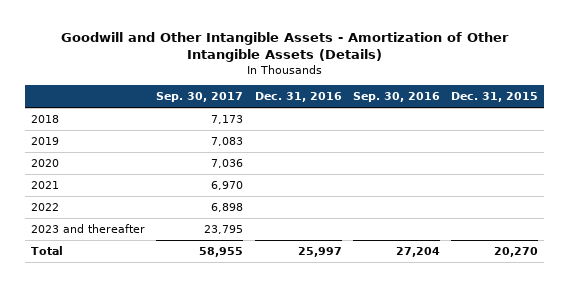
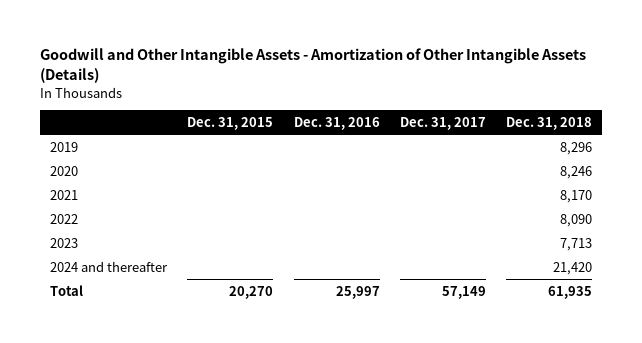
[156,92,244,103] Sep. 30, 2017 -> none
[352,92,440,103] Sep. 30, 2016 -> none
none -> [399,117,486,131] Dec. 31, 2017
none -> [505,117,592,131] Dec. 31, 2018
[30,114,59,123] 2018 -> none
none -> [50,237,79,248] 2023
[30,223,145,233] 2023 and thereafter -> [50,260,169,272] 2024 and thereafter

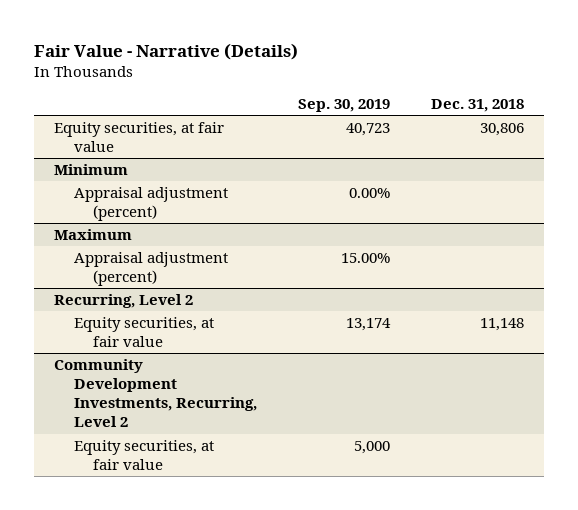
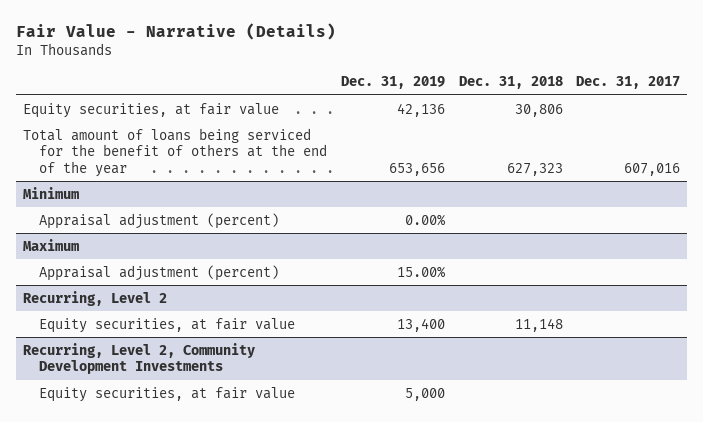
[297,98,390,112] Sep. 30, 2019 -> none
none -> [340,76,445,90] Dec. 31, 2019
none -> [576,76,681,90] Dec. 31, 2017
none -> [22,127,328,177] Total amount of loans being serviced for the benefit of others at the end of the year
[54,358,257,428] Community Development Investments, Recurring, Level 2 -> [22,342,255,375] Recurring, Level 2, Community Development Investments

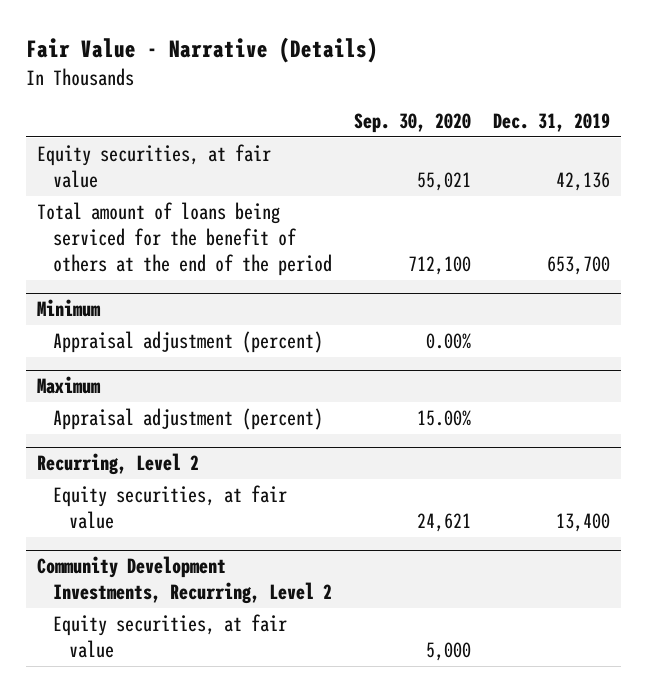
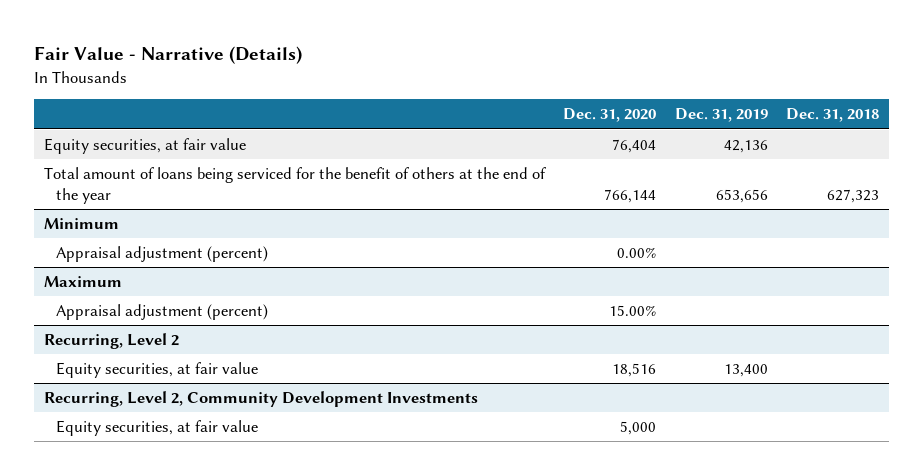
[353,113,471,134] Sep. 30, 2020 -> none
none -> [563,108,657,123] Dec. 31, 2020
none -> [786,108,880,123] Dec. 31, 2018
[36,201,332,276] Total amount of loans being serviced for the benefit of others at the end of the period -> [43,167,546,204] Total amount of loans being serviced for the benefit of others at the end of the year
[546,255,610,275] 653,700 -> [715,188,768,203] 653,656
[36,555,332,604] Community Development Investments, Recurring, Level 2 -> [43,391,478,408] Recurring, Level 2, Community Development Investments

